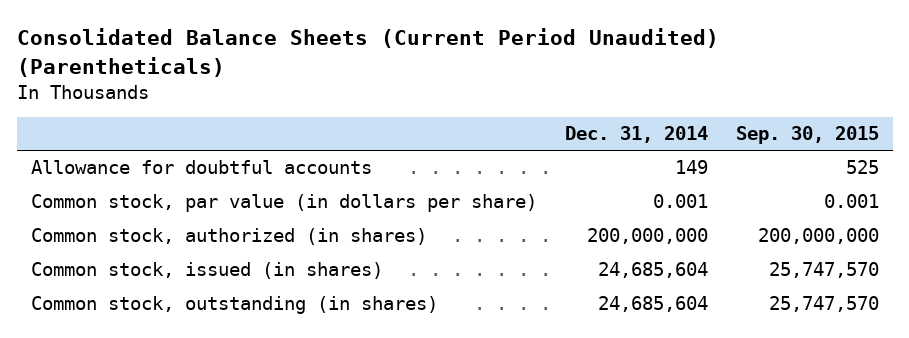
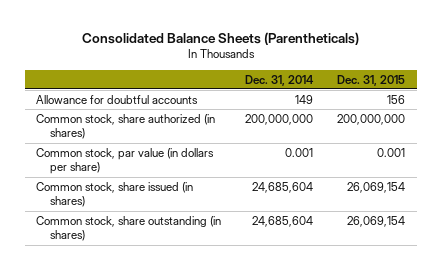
[16,28,719,77] Consolidated Balance Sheets (Current Period Unaudited) (Parentheticals) -> [81,31,359,45] Consolidated Balance Sheets (Parentheticals)
[735,126,879,145] Sep. 30, 2015 -> none
none -> [336,74,405,86] Dec. 31, 2015
none -> [36,113,216,140] Common stock, share authorized (in shares)
[30,228,427,246] Common stock, authorized (in shares) -> none
[30,262,383,280] Common stock, issued (in shares) -> [36,181,194,208] Common stock, share issued (in shares)
[30,296,438,315] Common stock, outstanding (in shares) -> [36,215,222,242] Common stock, share outstanding (in shares)

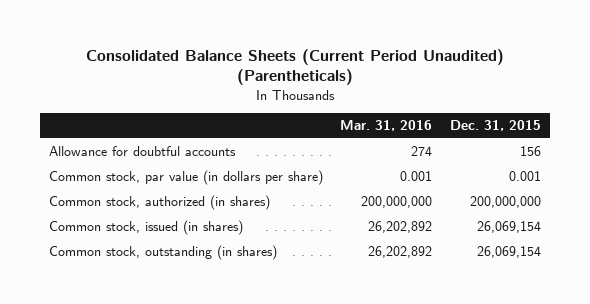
[81,31,359,45] Consolidated Balance Sheets (Parentheticals) -> [85,48,504,86] Consolidated Balance Sheets (Current Period Unaudited) (Parentheticals)
[245,74,315,86] Dec. 31, 2014 -> none
none -> [340,120,433,132] Mar. 31, 2016
[36,113,216,140] Common stock, share authorized (in shares) -> none
none -> [48,195,270,211] Common stock, authorized (in shares)
[36,181,194,208] Common stock, share issued (in shares) -> [48,220,243,236] Common stock, issued (in shares)
[36,215,222,242] Common stock, share outstanding (in shares) -> [48,245,277,261] Common stock, outstanding (in shares)

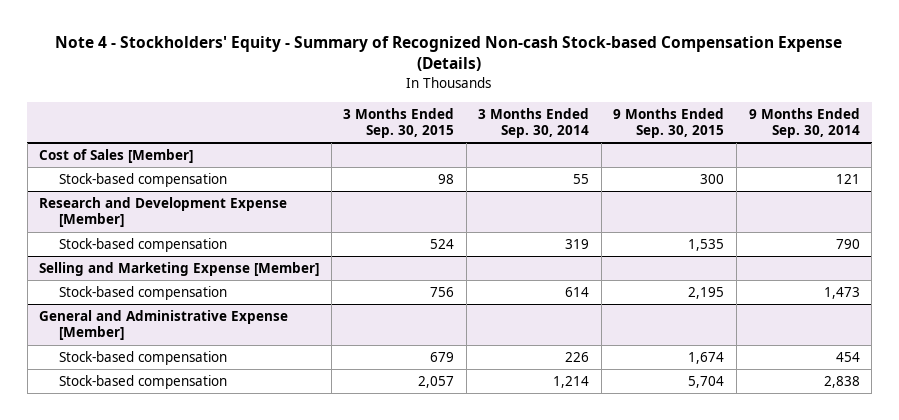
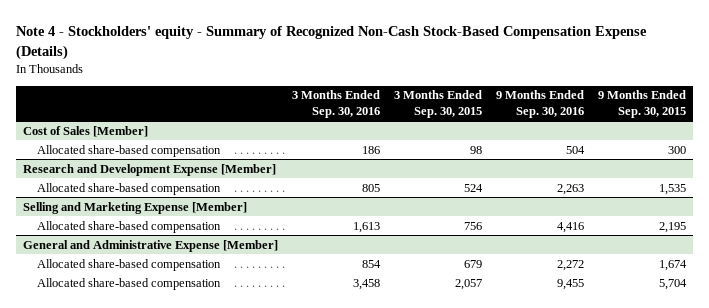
[55,36,843,72] Note 4 - Stockholders' Equity - Summary of Recognized Non-cash Stock-based Compensation Expense (Details) -> [16,25,648,60] Note 4 - Stockholders' equity - Summary of Recognized Non-Cash Stock-Based Compensation Expense (Details)
[478,107,590,138] 3 Months Ended Sep. 30, 2014 -> none
[748,107,860,138] 9 Months Ended Sep. 30, 2014 -> none
none -> [291,90,380,118] 3 Months Ended Sep. 30, 2016
none -> [495,90,584,118] 9 Months Ended Sep. 30, 2016
[59,173,228,188] Stock-based compensation -> [36,144,221,157] Allocated share-based compensation
[59,238,228,253] Stock-based compensation -> [36,182,221,195] Allocated share-based compensation
[59,286,228,301] Stock-based compensation -> [36,220,221,233] Allocated share-based compensation
[59,351,228,366] Stock-based compensation -> [36,258,221,271] Allocated share-based compensation
[59,375,228,390] Stock-based compensation -> [36,277,221,290] Allocated share-based compensation

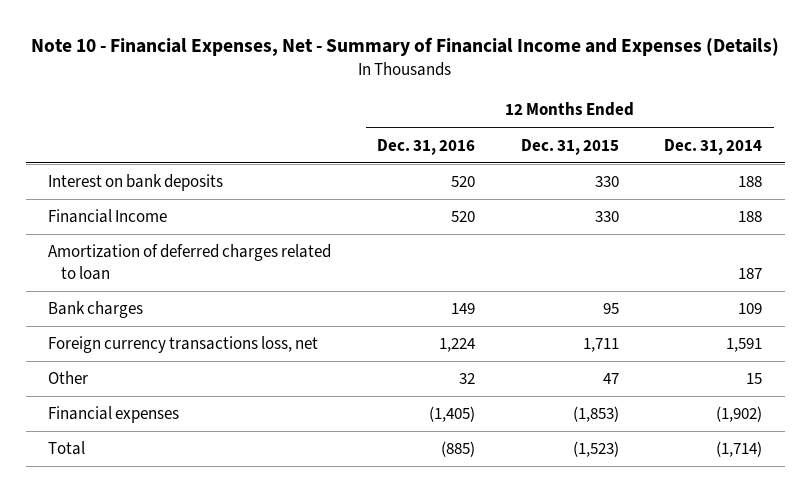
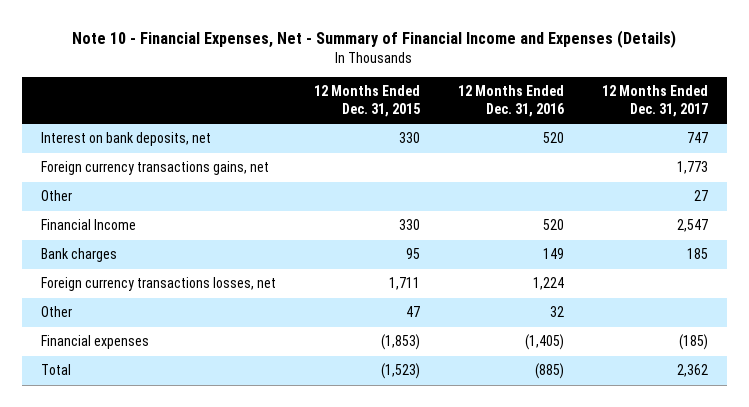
[664,138,763,155] Dec. 31, 2014 -> none
none -> [601,85,708,117] 12 Months Ended Dec. 31, 2017
[48,174,224,192] Interest on bank deposits -> [40,132,211,147] Interest on bank deposits, net
none -> [40,161,269,176] Foreign currency transactions gains, net
none -> [40,190,72,202] Other
[48,244,332,281] Amortization of deferred charges related to loan -> none
[48,336,319,354] Foreign currency transactions loss, net -> [40,277,276,292] Foreign currency transactions losses, net

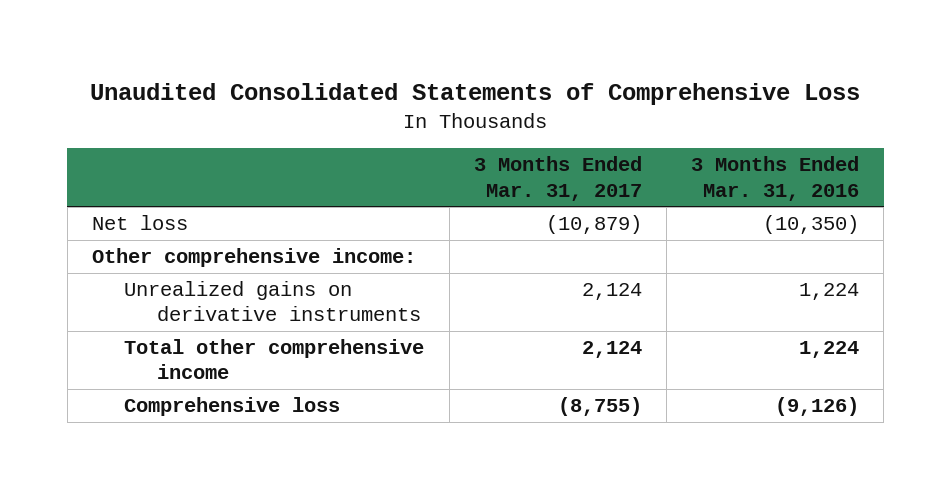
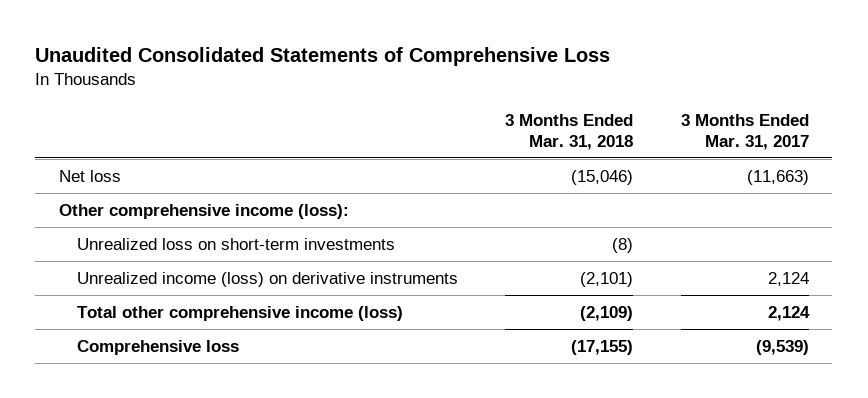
[690,156,859,201] 3 Months Ended Mar. 31, 2016 -> none
none -> [505,113,634,150] 3 Months Ended Mar. 31, 2018
[545,215,642,235] (10,879) -> [746,169,809,185] (11,663)
[92,248,417,268] Other comprehensive income: -> [58,203,349,219] Other comprehensive income (loss):
none -> [77,237,396,250] Unrealized loss on short-term investments
[124,281,421,322] Unrealized gains on derivative instruments -> [77,271,459,287] Unrealized income (loss) on derivative instruments
[124,339,425,380] Total other comprehensive income -> [77,305,404,321] Total other comprehensive income (loss)
[557,397,642,417] (8,755) -> [755,339,809,355] (9,539)

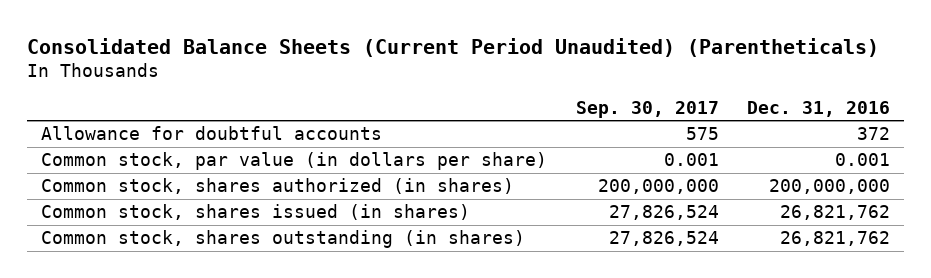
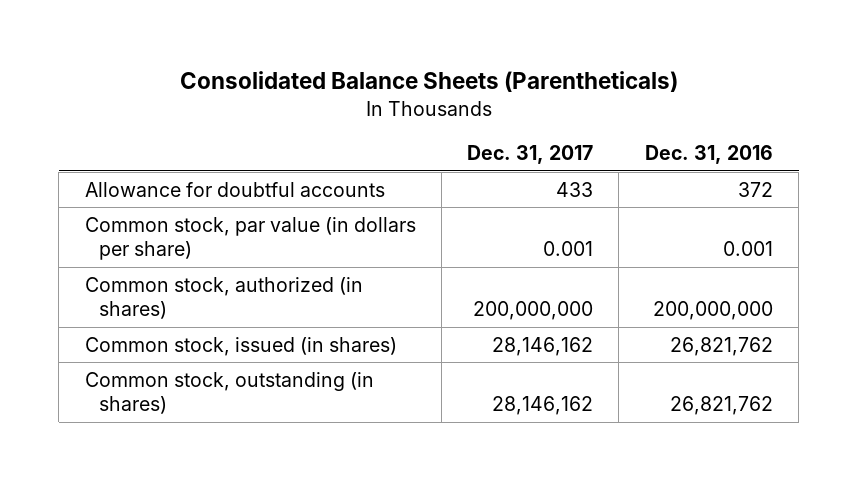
[26,37,879,57] Consolidated Balance Sheets (Current Period Unaudited) (Parentheticals) -> [179,71,678,93] Consolidated Balance Sheets (Parentheticals)
[575,100,719,118] Sep. 30, 2017 -> none
none -> [467,145,594,165] Dec. 31, 2017
[40,178,514,195] Common stock, shares authorized (in shares) -> [84,276,363,320] Common stock, authorized (in shares)
[40,204,470,221] Common stock, shares issued (in shares) -> [84,336,397,356] Common stock, issued (in shares)
[40,230,525,249] Common stock, shares outstanding (in shares) -> [84,371,374,415] Common stock, outstanding (in shares)

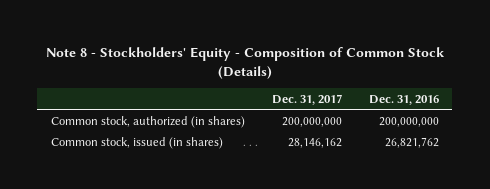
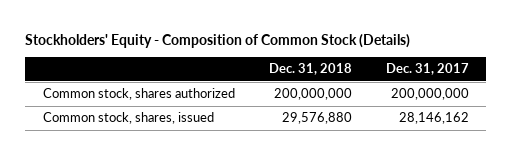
[45,46,445,79] Note 8 - Stockholders' Equity - Composition of Common Stock (Details) -> [25,33,411,48] Stockholders' Equity - Composition of Common Stock (Details)
[368,94,439,105] Dec. 31, 2016 -> none
none -> [268,63,352,76] Dec. 31, 2018
[50,115,245,128] Common stock, authorized (in shares) -> [42,88,235,101] Common stock, shares authorized
[50,136,223,149] Common stock, issued (in shares) -> [42,112,214,125] Common stock, shares, issued

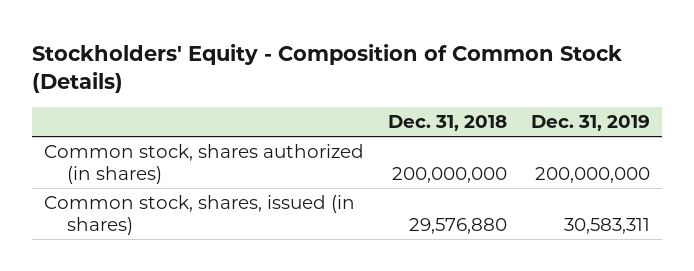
[385,63,469,76] Dec. 31, 2017 -> none
none -> [530,115,650,132] Dec. 31, 2019
[42,88,235,101] Common stock, shares authorized -> [44,143,365,184] Common stock, shares authorized (in shares)
[42,112,214,125] Common stock, shares, issued -> [44,194,356,235] Common stock, shares, issued (in shares)

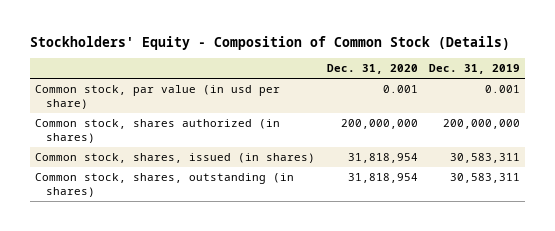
[387,115,507,132] Dec. 31, 2018 -> none
none -> [326,64,418,75] Dec. 31, 2020
none -> [35,85,281,109] Common stock, par value (in usd per share)
none -> [35,173,295,197] Common stock, shares, outstanding (in shares)

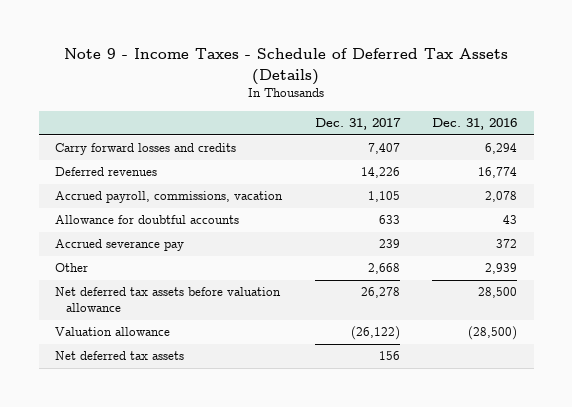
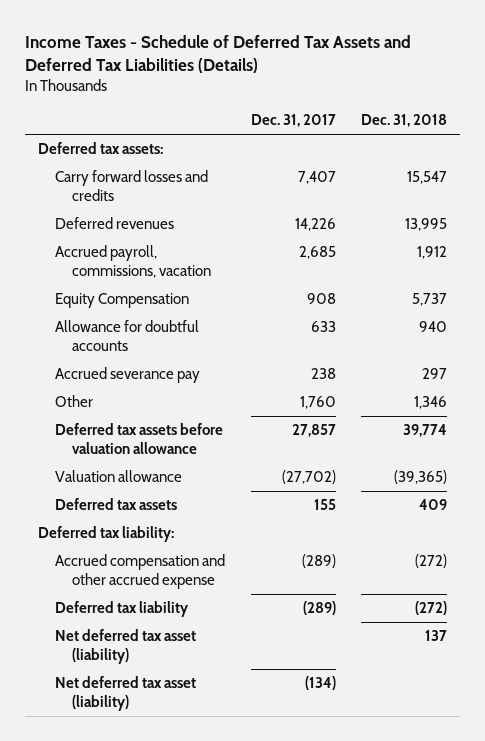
[64,48,509,85] Note 9 - Income Taxes - Schedule of Deferred Tax Assets (Details) -> [25,35,412,74] Income Taxes - Schedule of Deferred Tax Assets and Deferred Tax Liabilities (Details)
[432,118,518,131] Dec. 31, 2016 -> none
none -> [361,114,448,128] Dec. 31, 2018
none -> [38,142,164,155] Deferred tax assets:
[367,191,400,203] 1,105 -> [298,246,336,260] 2,685
none -> [55,293,190,309] Equity Compensation
[378,239,400,249] 239 -> [310,368,336,380] 238
[367,263,400,275] 2,668 -> [299,396,336,410] 1,760
[54,287,281,313] Net deferred tax assets before valuation allowance -> [55,423,224,454] Deferred tax assets before valuation allowance
[360,287,400,299] 26,278 -> [291,424,336,438] 27,857
[350,326,400,341] (26,122) -> [281,470,336,485] (27,702)
[54,351,184,361] Net deferred tax assets -> [55,498,178,511] Deferred tax assets
[378,351,400,361] 156 -> [313,499,336,511] 155
none -> [38,526,175,543] Deferred tax liability:
none -> [55,554,226,589] Accrued compensation and other accrued expense
none -> [55,601,190,618] Deferred tax liability
none -> [55,629,197,664] Net deferred tax asset (liability)
none -> [55,676,197,711] Net deferred tax asset (liability)

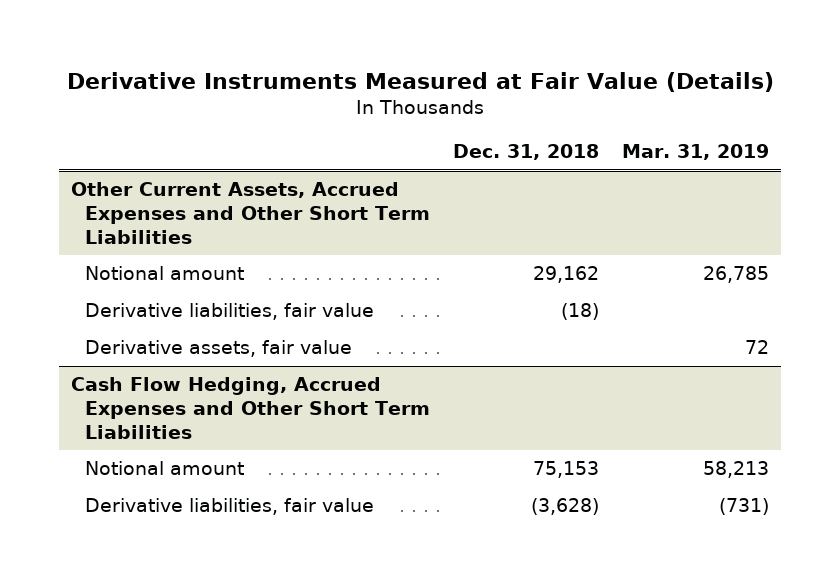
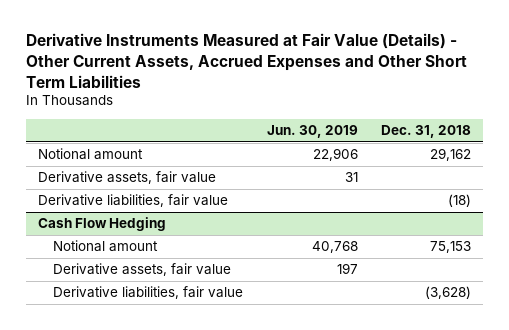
[66,71,774,92] Derivative Instruments Measured at Fair Value (Details) -> [25,33,467,88] Derivative Instruments Measured at Fair Value (Details) - Other Current Assets, Accrued Expenses and Other Short Term Liabilities
[621,144,769,161] Mar. 31, 2019 -> none
none -> [266,124,358,138] Jun. 30, 2019
[70,182,430,244] Other Current Assets, Accrued Expenses and Other Short Term Liabilities -> none
[84,303,374,321] Derivative liabilities, fair value -> none
[70,377,430,439] Cash Flow Hedging, Accrued Expenses and Other Short Term Liabilities -> none
none -> [37,194,228,208] Derivative liabilities, fair value
none -> [37,217,166,232] Cash Flow Hedging
none -> [53,263,232,277] Derivative assets, fair value

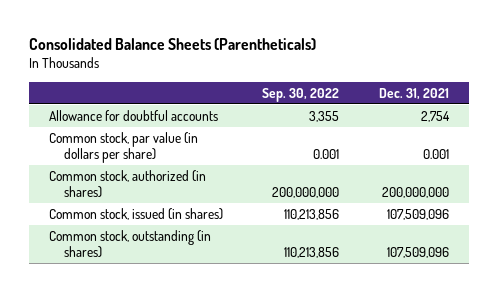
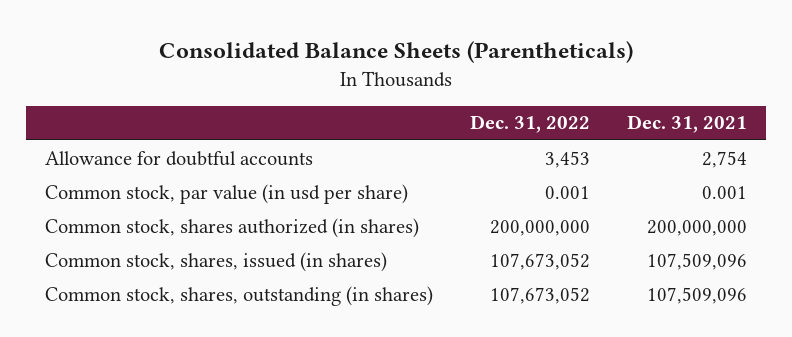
[262,87,340,102] Sep. 30, 2022 -> none
none -> [470,115,591,134] Dec. 31, 2022
[48,131,198,163] Common stock, par value (in dollars per share) -> [45,183,409,204] Common stock, par value (in usd per share)
[48,169,206,198] Common stock, authorized (in shares) -> [45,217,420,238] Common stock, shares authorized (in shares)
[48,207,223,220] Common stock, issued (in shares) -> [45,251,388,272] Common stock, shares, issued (in shares)
[48,229,211,258] Common stock, outstanding (in shares) -> [45,285,434,306] Common stock, shares, outstanding (in shares)

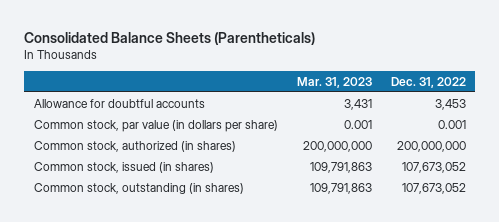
[627,115,748,134] Dec. 31, 2021 -> none
none -> [296,76,372,88] Mar. 31, 2023
[45,183,409,204] Common stock, par value (in usd per share) -> [33,119,278,132] Common stock, par value (in dollars per share)
[45,217,420,238] Common stock, shares authorized (in shares) -> [33,140,236,152] Common stock, authorized (in shares)
[45,251,388,272] Common stock, shares, issued (in shares) -> [33,161,214,173] Common stock, issued (in shares)
[45,285,434,306] Common stock, shares, outstanding (in shares) -> [33,182,244,194] Common stock, outstanding (in shares)

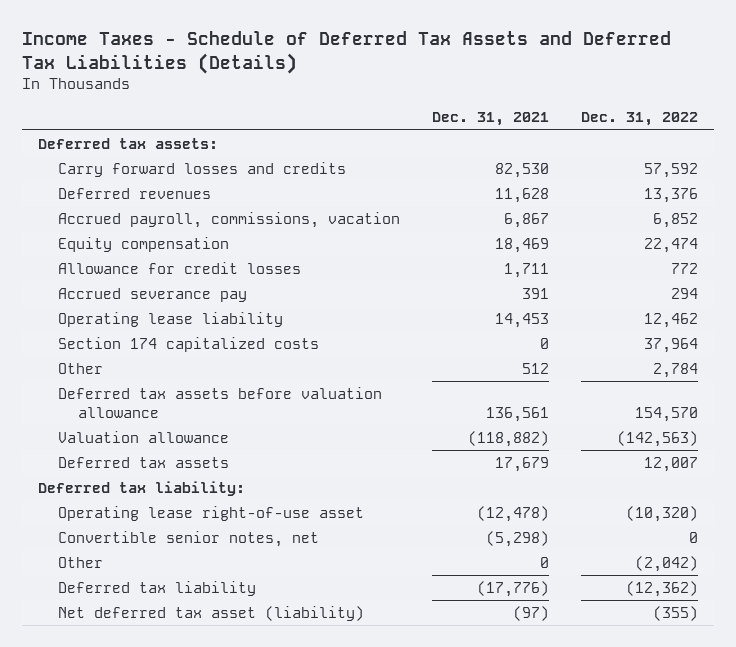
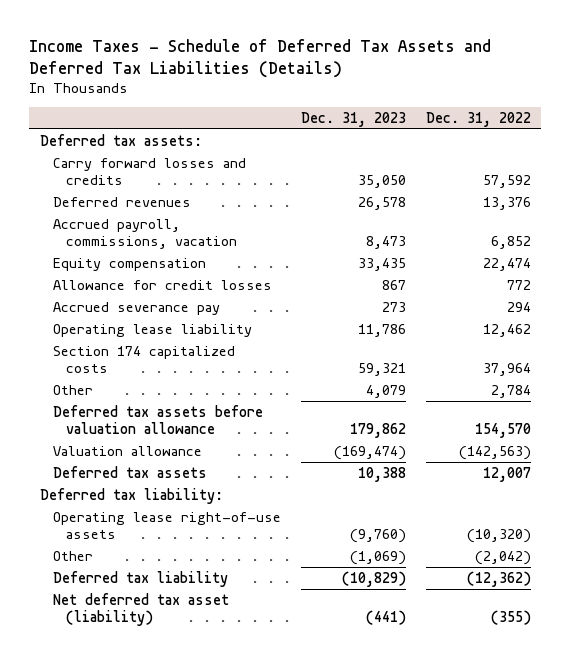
[431,112,549,127] Dec. 31, 2021 -> none
none -> [300,112,406,128] Dec. 31, 2023
[57,530,319,547] Convertible senior notes, net -> none
[57,505,364,521] Operating lease right-of-use asset -> [52,511,281,539] Operating lease right-of-use assets

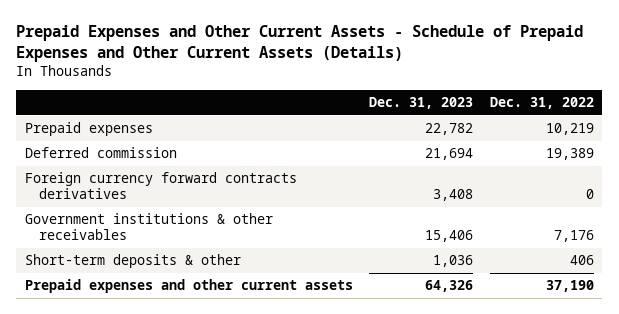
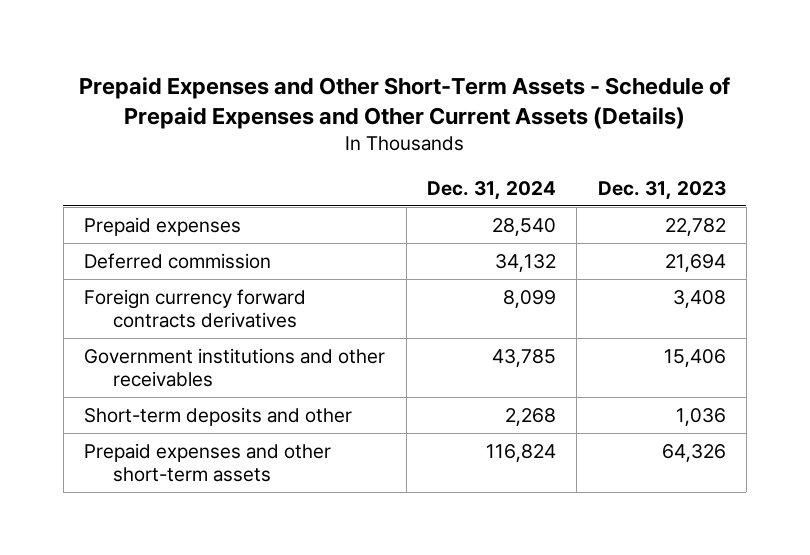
[16,25,584,63] Prepaid Expenses and Other Current Assets - Schedule of Prepaid Expenses and Other Current Assets (Details) -> [78,76,730,129] Prepaid Expenses and Other Short-Term Assets - Schedule of Prepaid Expenses and Other Current Assets (Details)
[490,97,595,110] Dec. 31, 2022 -> none
none -> [426,180,556,200] Dec. 31, 2024
[24,213,273,241] Government institutions & other receivables -> [84,348,386,387] Government institutions and other receivables
[24,254,241,269] Short-term deposits & other -> [84,407,353,427] Short-term deposits and other
[24,279,353,294] Prepaid expenses and other current assets -> [84,443,332,482] Prepaid expenses and other short-term assets

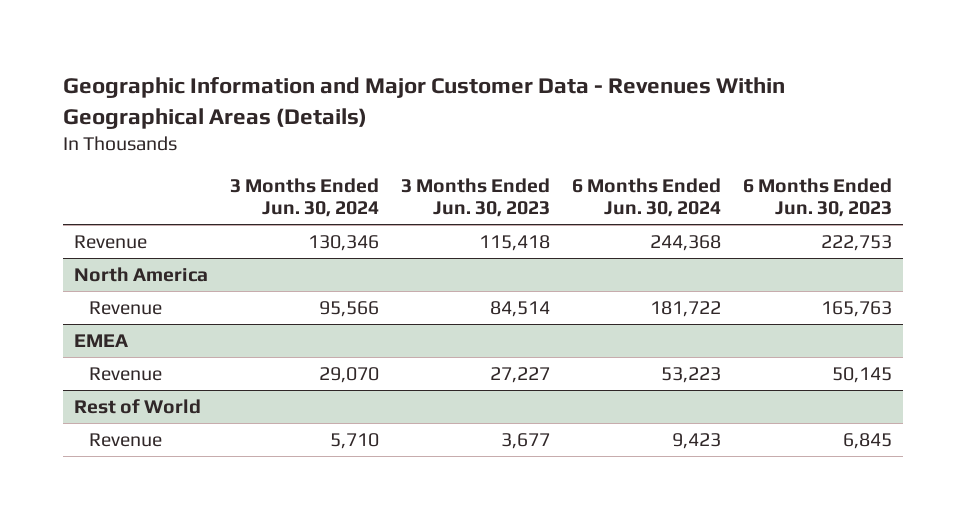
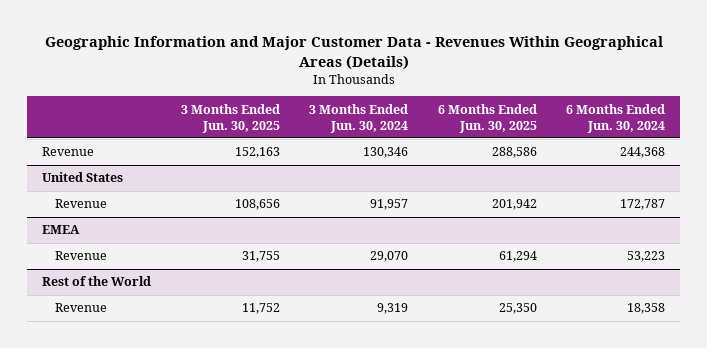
[401,177,551,218] 3 Months Ended Jun. 30, 2023 -> none
[742,177,892,218] 6 Months Ended Jun. 30, 2023 -> none
none -> [180,103,280,133] 3 Months Ended Jun. 30, 2025
none -> [437,103,537,133] 6 Months Ended Jun. 30, 2025
[74,266,209,282] North America -> [41,172,123,183] United States
[319,300,380,317] 95,566 -> [370,199,409,211] 91,957
[649,300,721,317] 181,722 -> [620,199,666,211] 172,787
[74,398,202,414] Rest of World -> [41,276,151,287] Rest of the World
[330,432,380,449] 5,710 -> [377,303,409,315] 9,319
[671,432,721,449] 9,423 -> [627,303,666,315] 18,358

